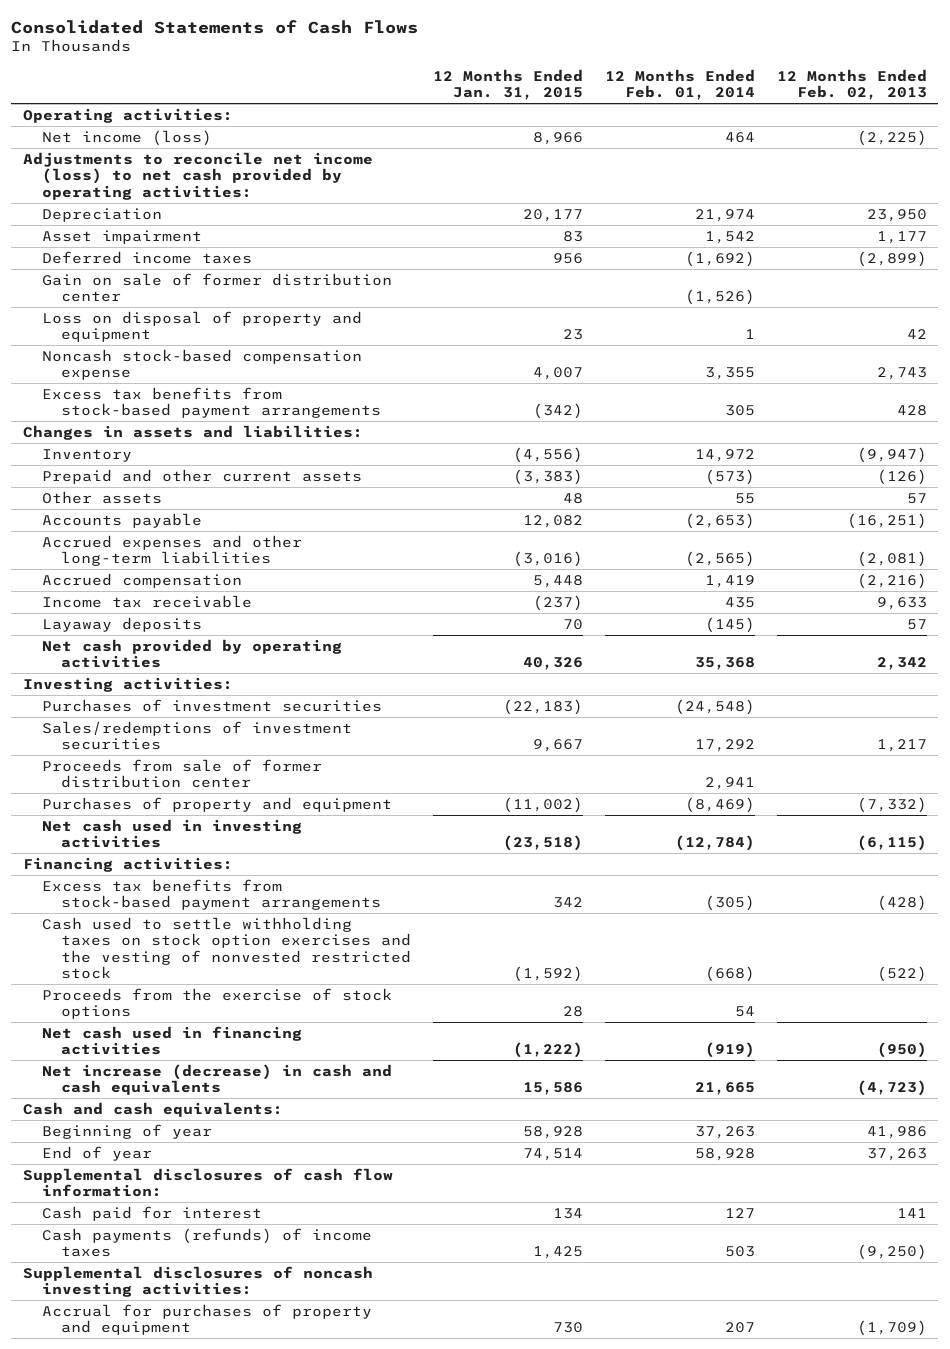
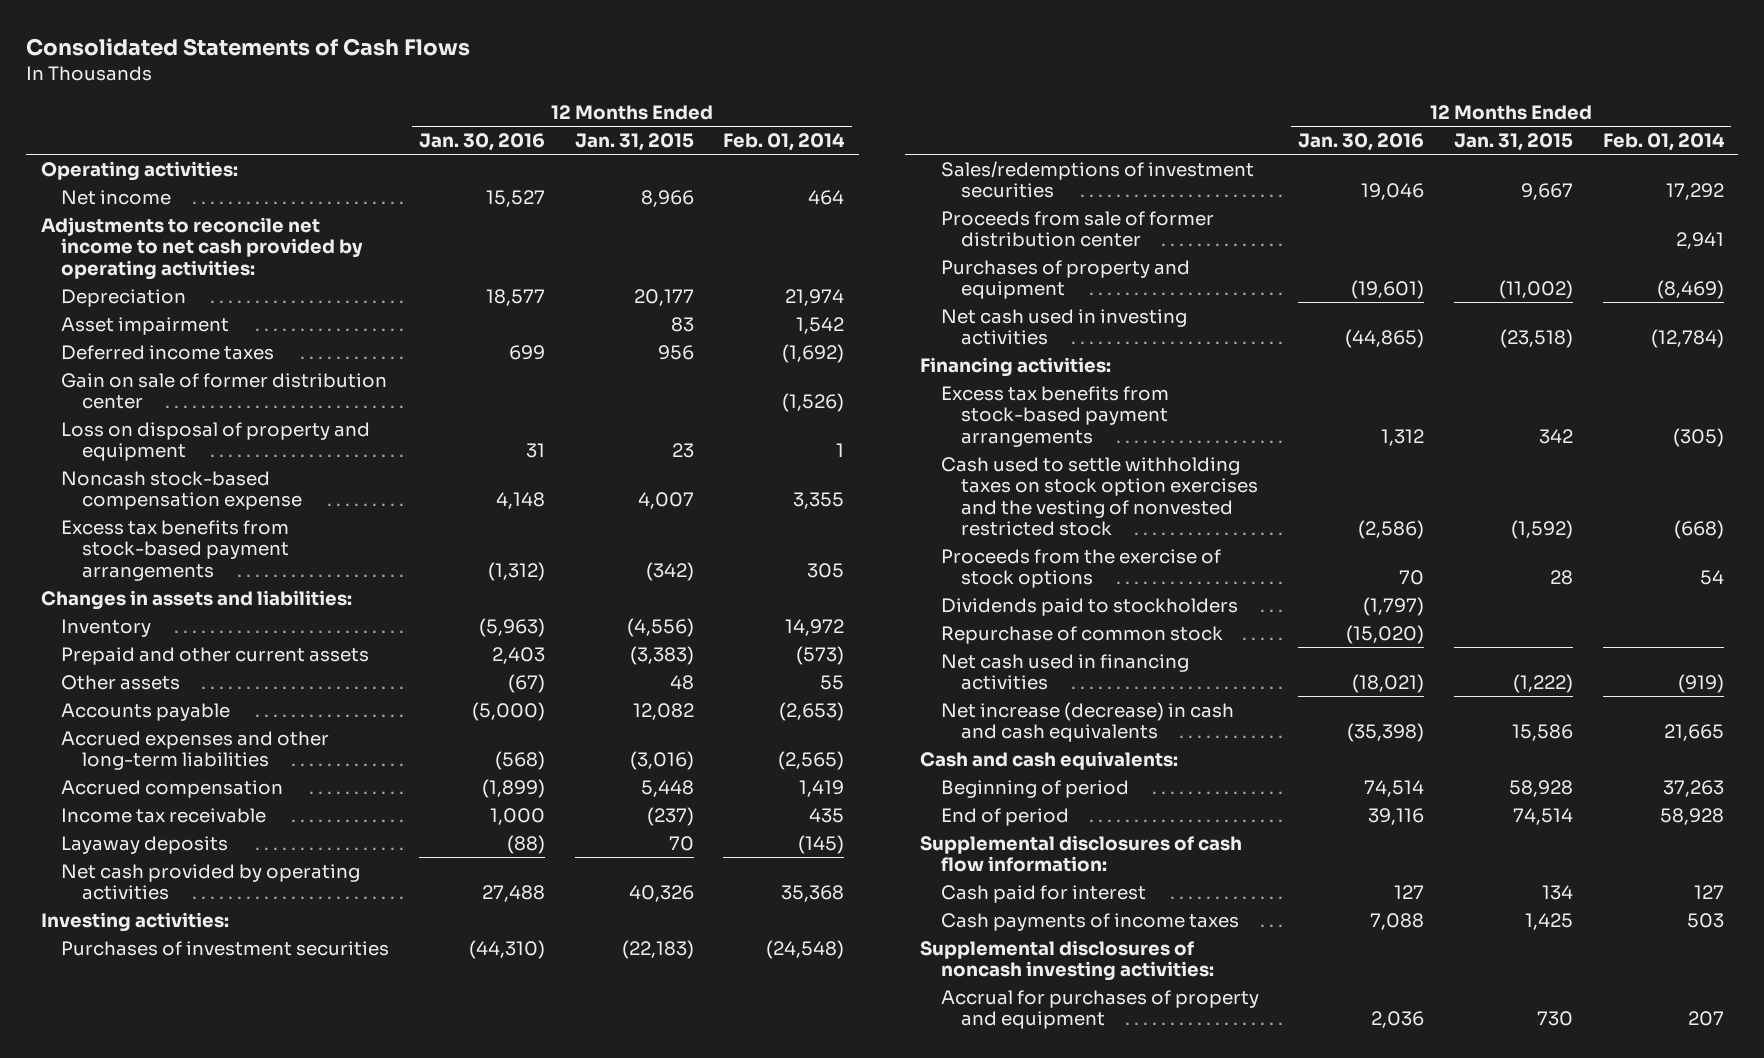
[777,68,928,101] 12 Months Ended Feb. 02, 2013 -> none
none -> [419,132,546,151] Jan. 30, 2016
[41,129,212,146] Net income (loss) -> [61,189,172,205] Net income
[22,151,373,200] Adjustments to reconcile net income (loss) to net cash provided by operating activities: -> [40,216,364,280] Adjustments to reconcile net income to net cash provided by operating activities:
none -> [940,597,1238,616] Dividends paid to stockholders
none -> [940,625,1223,644] Repurchase of common stock
[41,1123,212,1139] Beginning of year -> [940,779,1129,798] Beginning of period
[41,1145,152,1161] End of year -> [940,807,1069,826] End of period
[41,1227,372,1258] Cash payments (refunds) of income taxes -> [940,912,1239,931] Cash payments of income taxes

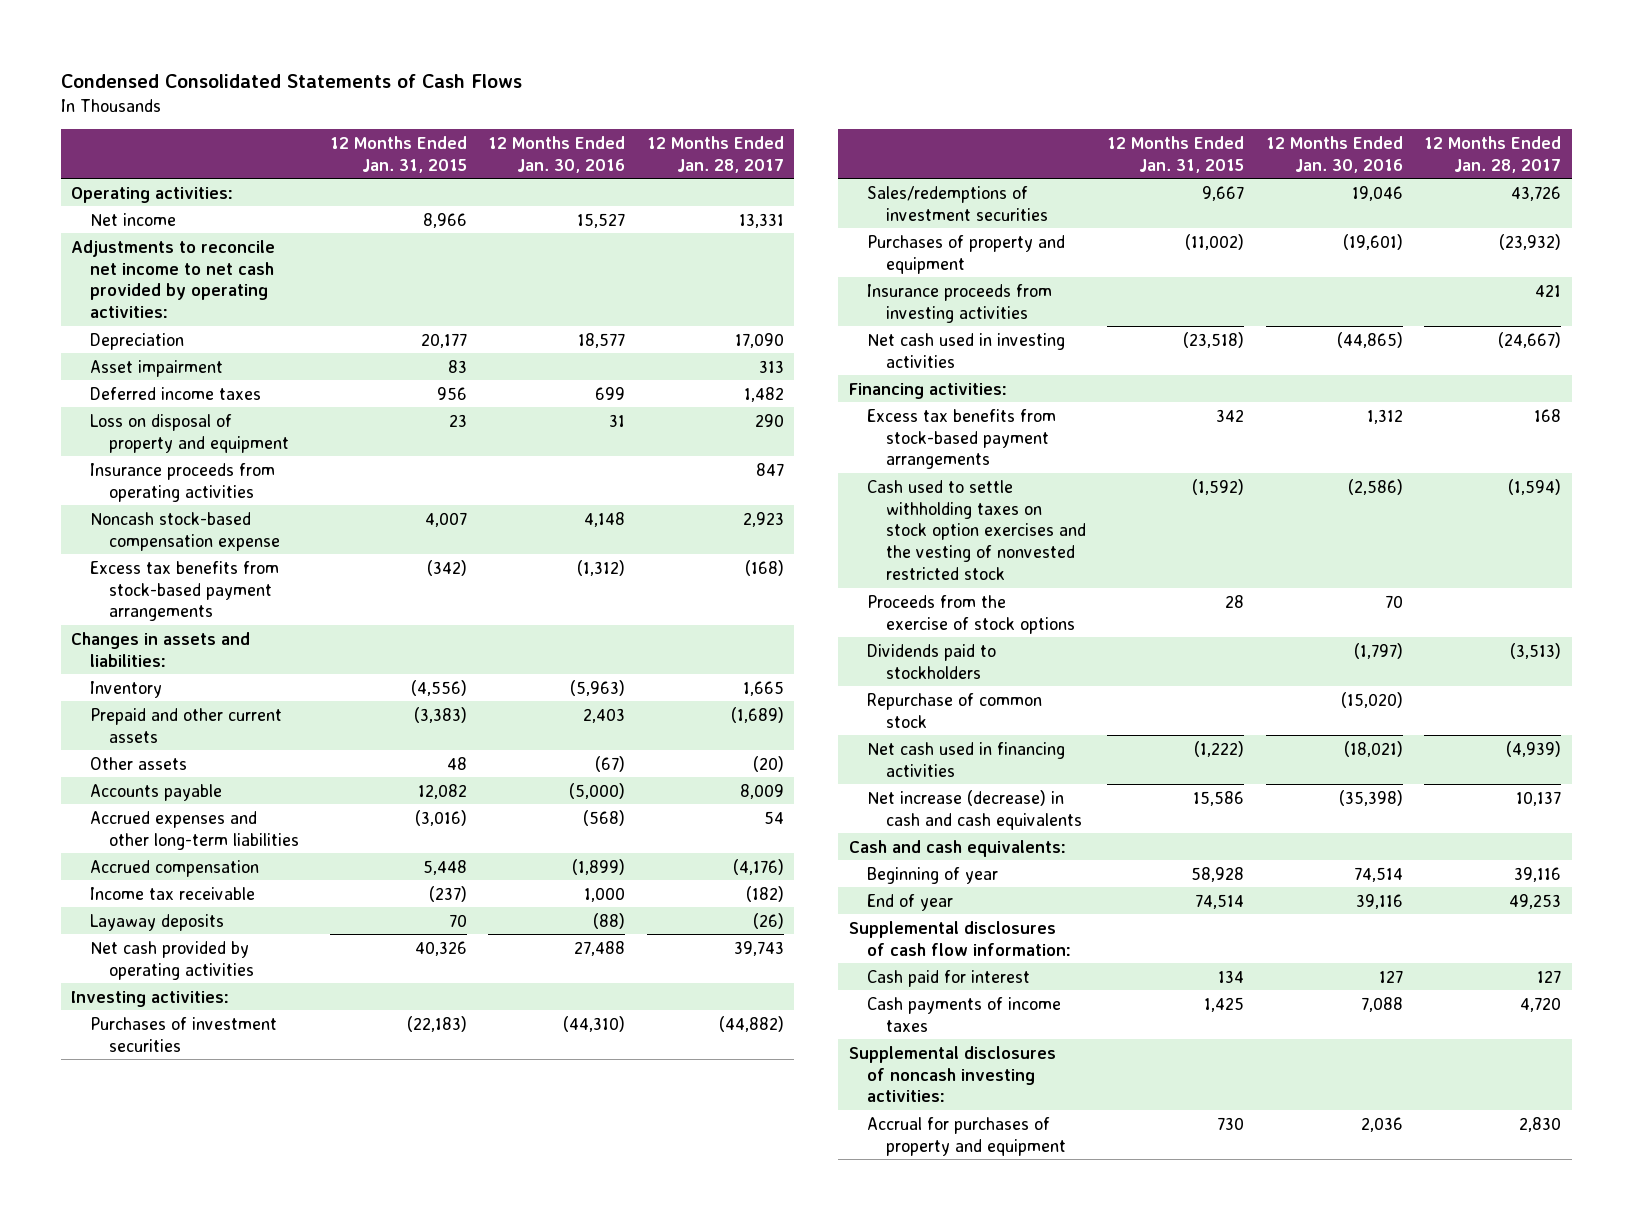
[26,37,471,56] Consolidated Statements of Cash Flows -> [60,73,522,88] Condensed Consolidated Statements of Cash Flows
[723,132,846,151] Feb. 01, 2014 -> none
none -> [646,135,784,173] 12 Months Ended Jan. 28, 2017
[61,372,388,410] Gain on sale of former distribution center -> none
none -> [90,462,276,502] Insurance proceeds from operating activities
[940,210,1214,248] Proceeds from sale of former distribution center -> none
none -> [867,283,1053,323] Insurance proceeds from investing activities
[940,779,1129,798] Beginning of period -> [867,866,999,884] Beginning of year
[940,807,1069,826] End of period -> [867,893,954,911] End of year

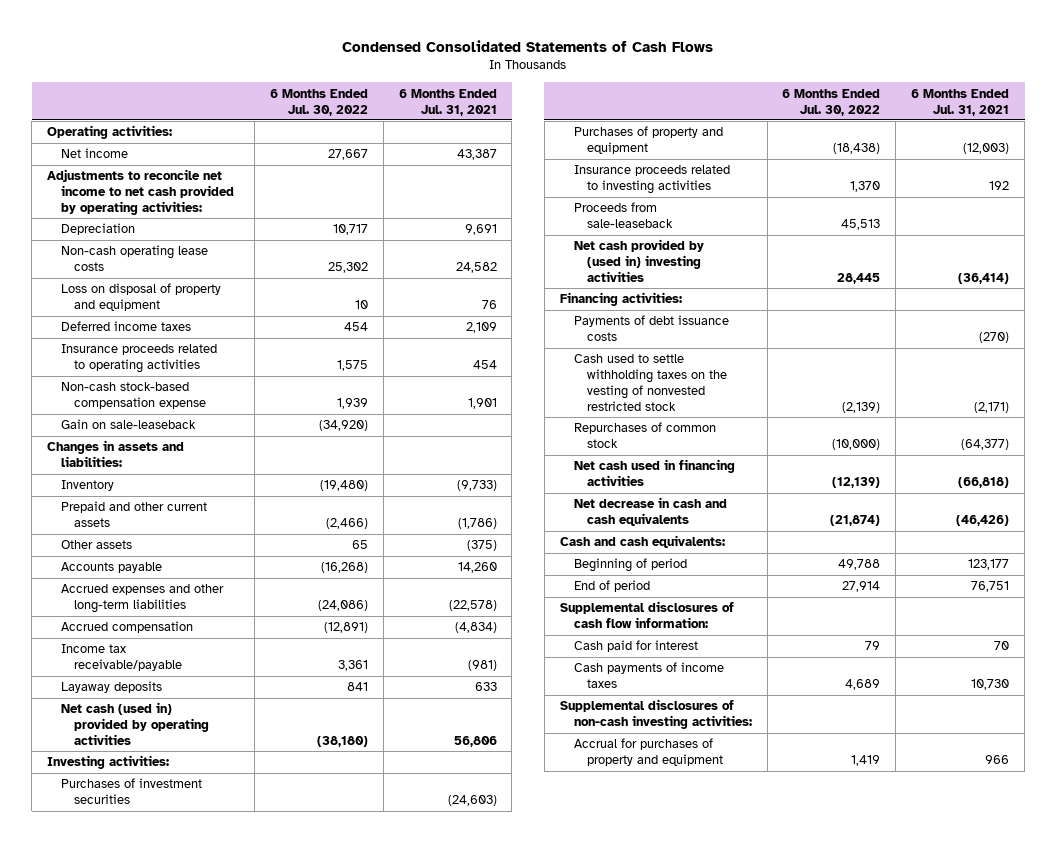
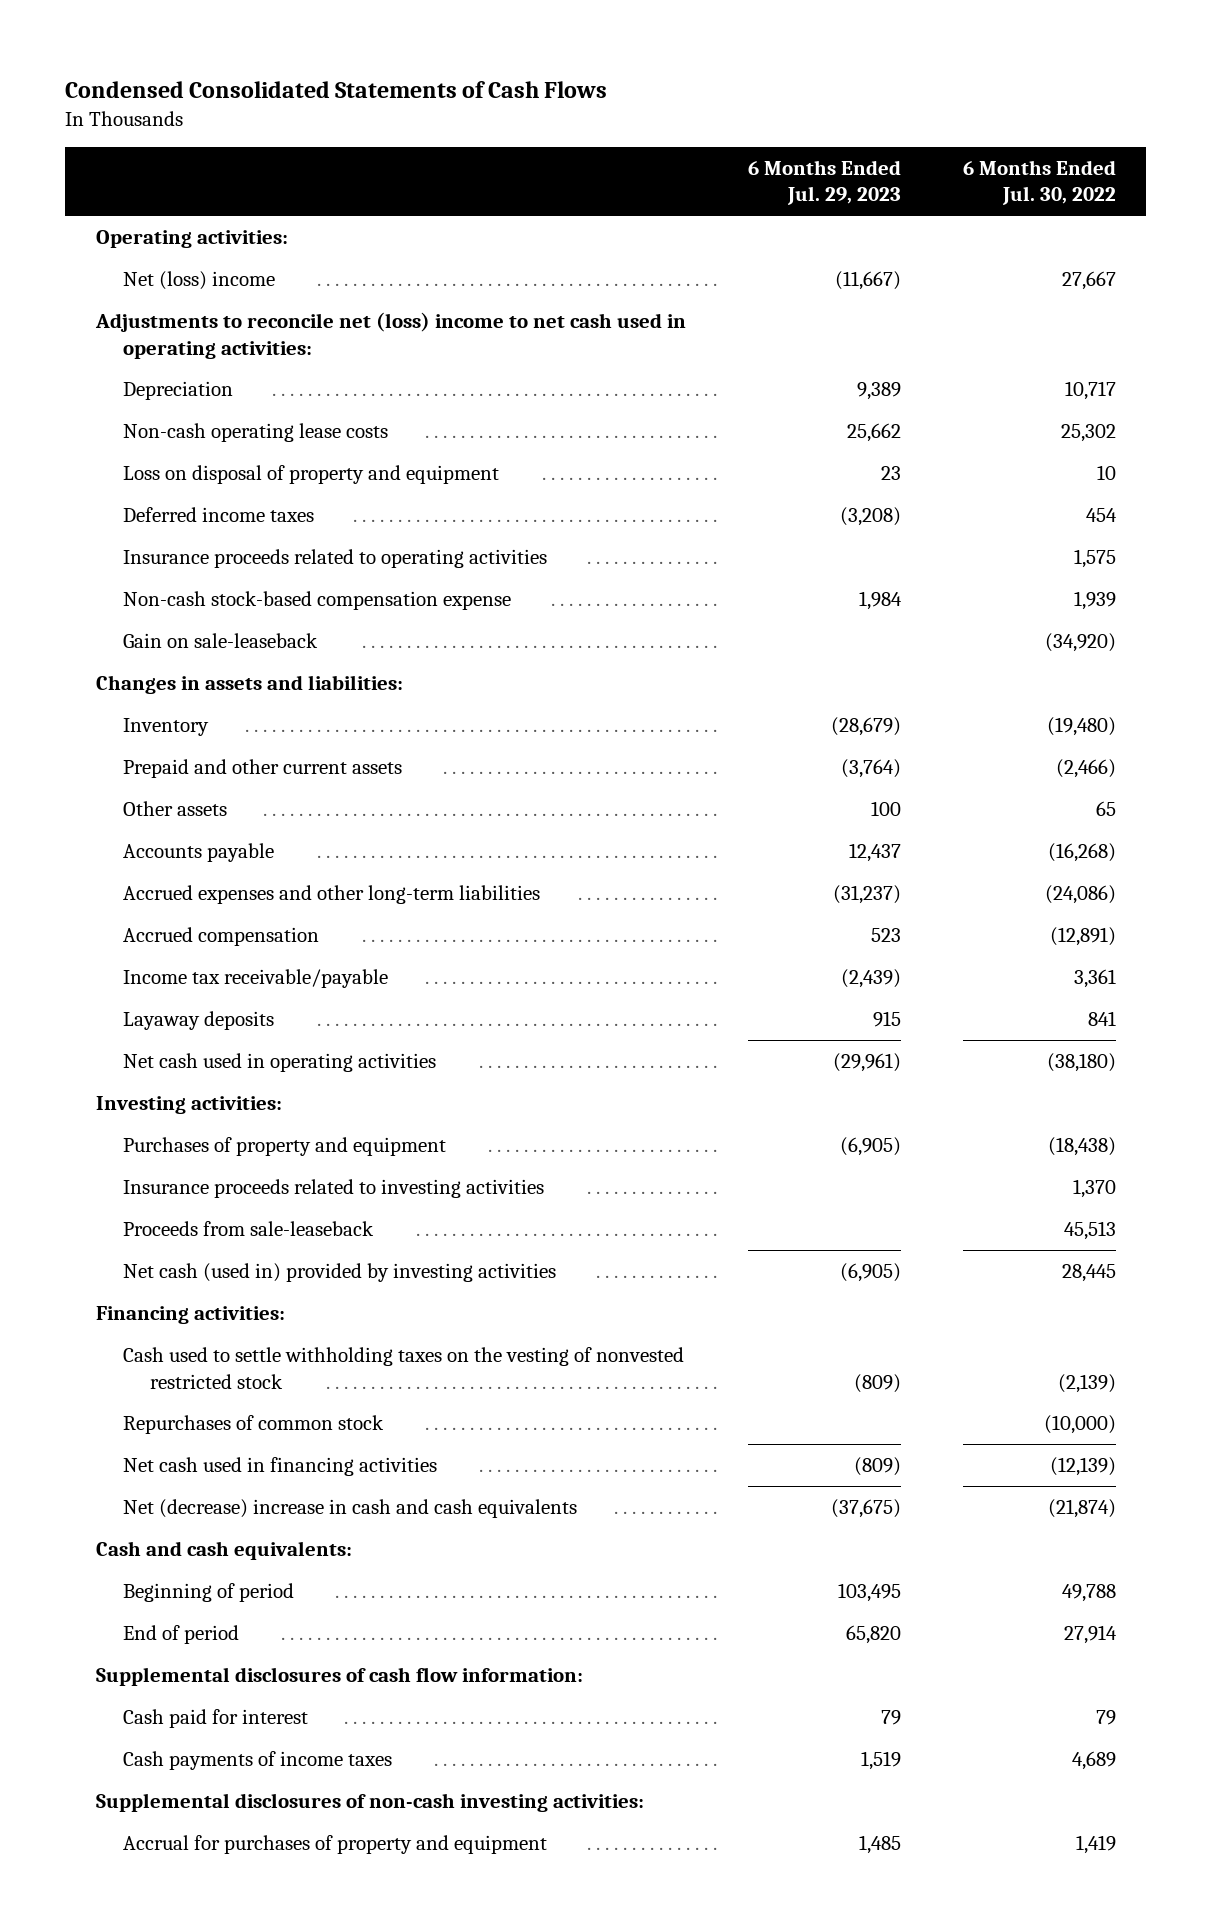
[398,88,497,116] 6 Months Ended Jul. 31, 2021 -> none
none -> [747,159,901,206] 6 Months Ended Jul. 29, 2023
[60,148,128,159] Net income -> [123,271,276,291] Net (loss) income
[47,169,234,216] Adjustments to reconcile net income to net cash provided by operating activities: -> [95,312,687,359] Adjustments to reconcile net (loss) income to net cash used in operating activities:
[60,702,210,746] Net cash (used in) provided by operating activities -> [123,1053,437,1073] Net cash used in operating activities
[60,778,202,805] Purchases of investment securities -> none
[573,239,704,283] Net cash provided by (used in) investing activities -> [123,1263,557,1283] Net cash (used in) provided by investing activities
[573,315,729,342] Payments of debt issuance costs -> none
[573,497,727,527] Net decrease in cash and cash equivalents -> [123,1499,578,1519] Net (decrease) increase in cash and cash equivalents

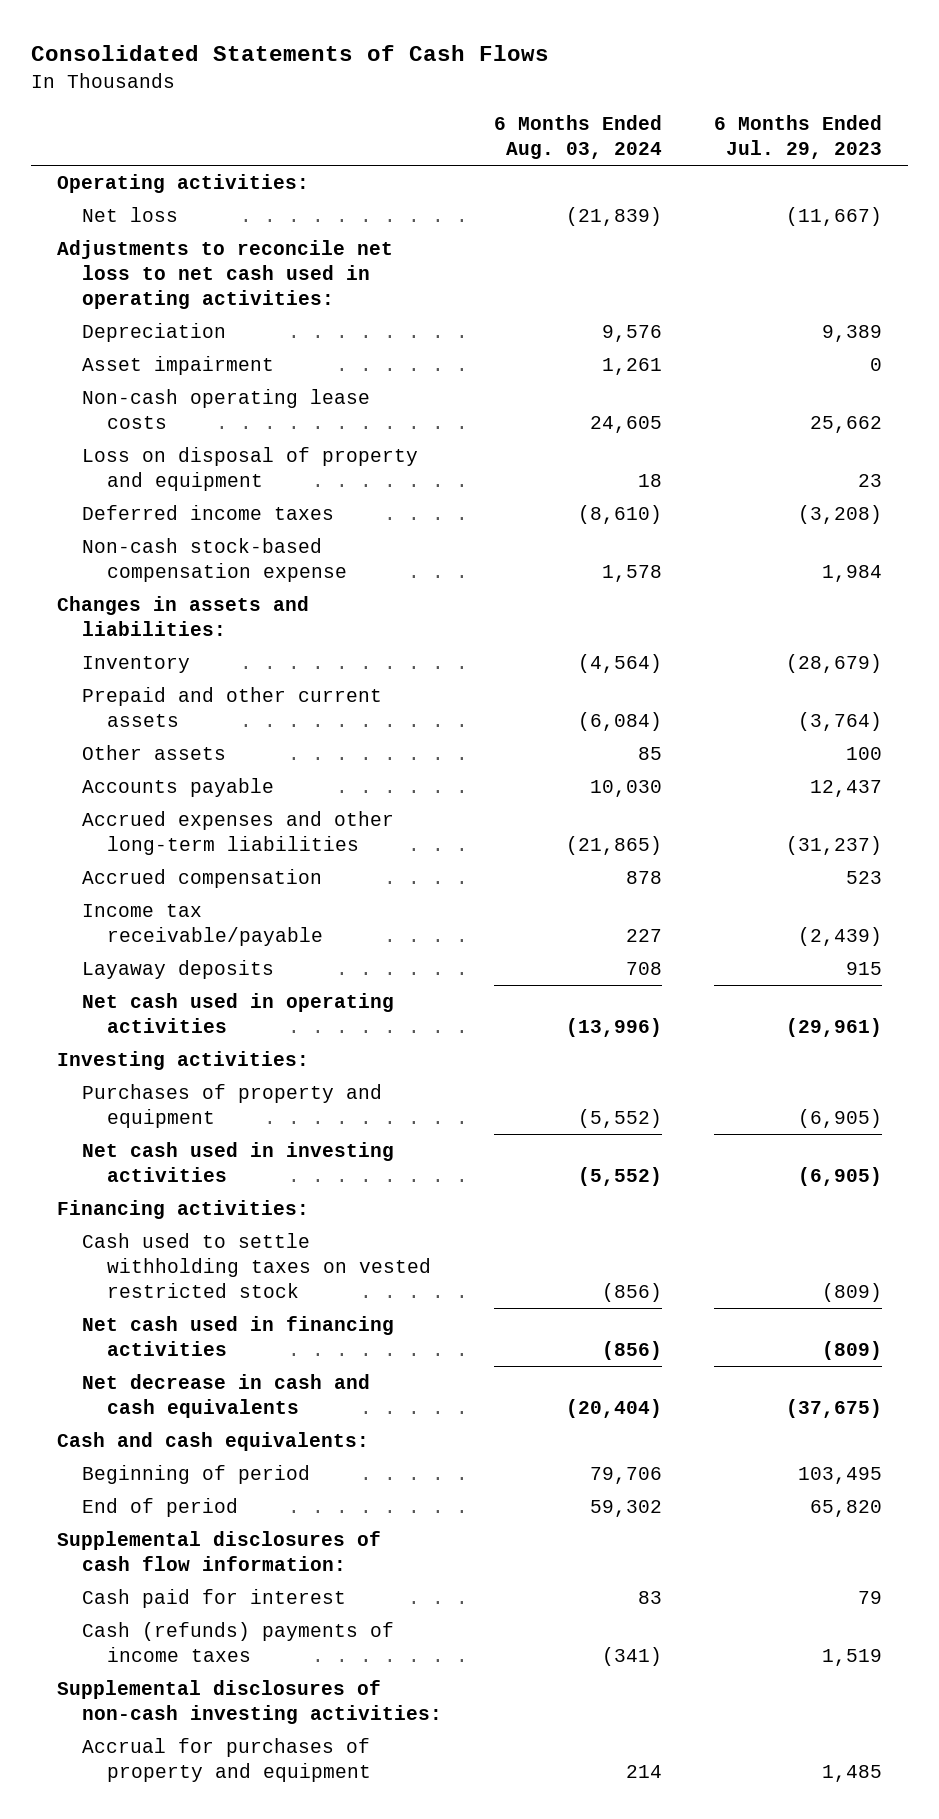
[65,80,608,98] Condensed Consolidated Statements of Cash Flows -> [30,45,549,62] Consolidated Statements of Cash Flows
[962,159,1116,206] 6 Months Ended Jul. 30, 2022 -> none
none -> [493,115,662,160] 6 Months Ended Aug. 03, 2024
[123,271,276,291] Net (loss) income -> [81,206,178,222] Net loss
[95,312,687,359] Adjustments to reconcile net (loss) income to net cash used in operating activities: -> [56,239,393,309] Adjustments to reconcile net loss to net cash used in operating activities:
none -> [81,355,274,375] Asset impairment
[123,549,548,569] Insurance proceeds related to operating activities -> none
[123,633,319,649] Gain on sale-leaseback -> none
[123,1179,545,1199] Insurance proceeds related to investing activities -> none
[123,1221,375,1237] Proceeds from sale-leaseback -> none
[123,1263,557,1283] Net cash (used in) provided by investing activities -> [81,1141,394,1182] Net cash used in investing activities
[123,1415,385,1435] Repurchases of common stock -> none
[123,1347,685,1389] Cash used to settle withholding taxes on the vesting of nonvested restricted stock -> [81,1232,431,1298] Cash used to settle withholding taxes on vested restricted stock
[123,1499,578,1519] Net (decrease) increase in cash and cash equivalents -> [81,1373,370,1418] Net decrease in cash and cash equivalents
[123,1751,393,1771] Cash payments of income taxes -> [81,1621,394,1662] Cash (refunds) payments of income taxes

